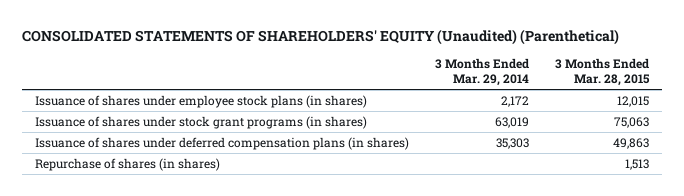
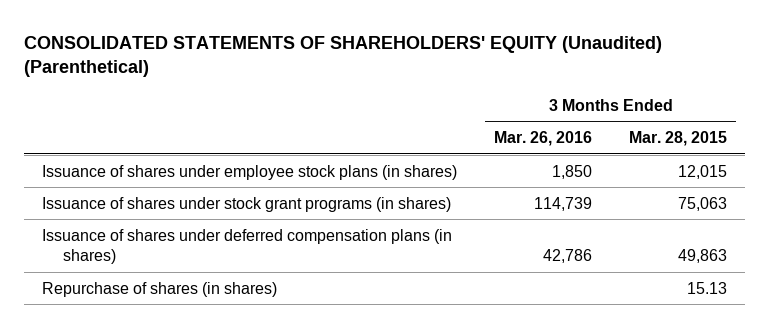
[435,57,530,86] 3 Months Ended Mar. 29, 2014 -> none
none -> [494,130,593,146] Mar. 26, 2016
[624,159,649,171] 1,513 -> [687,281,728,294] 15.13

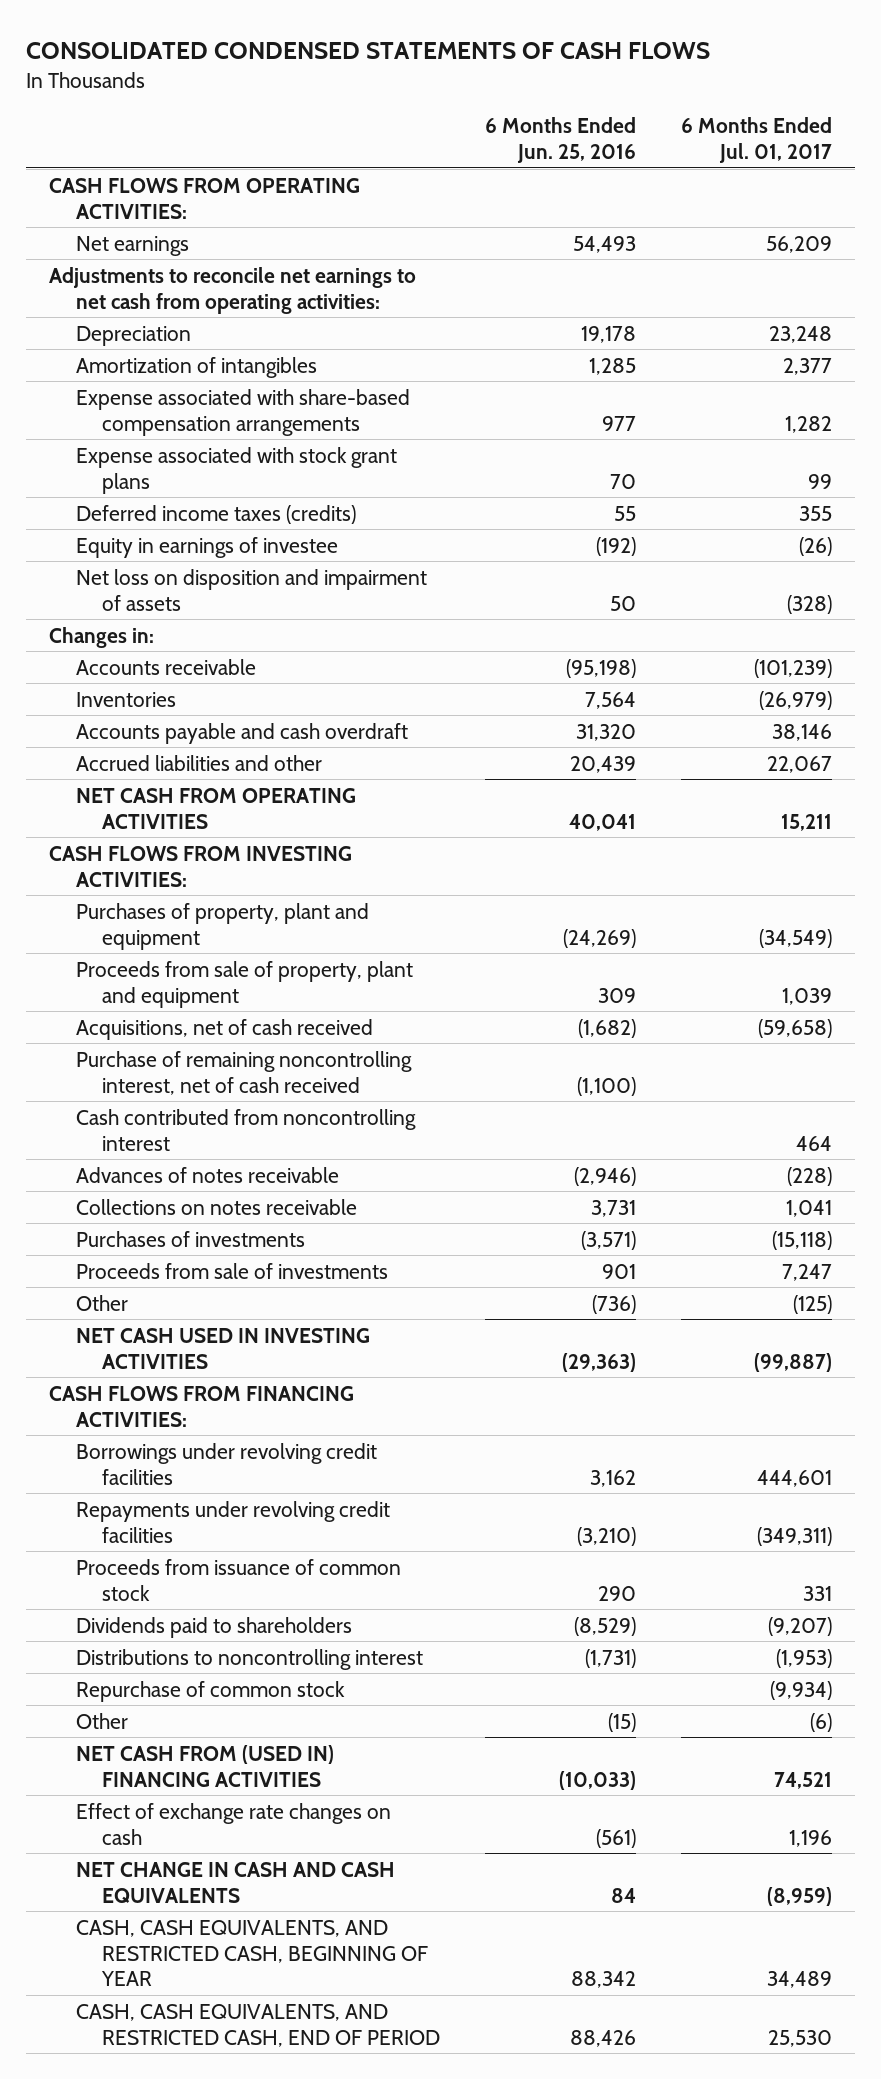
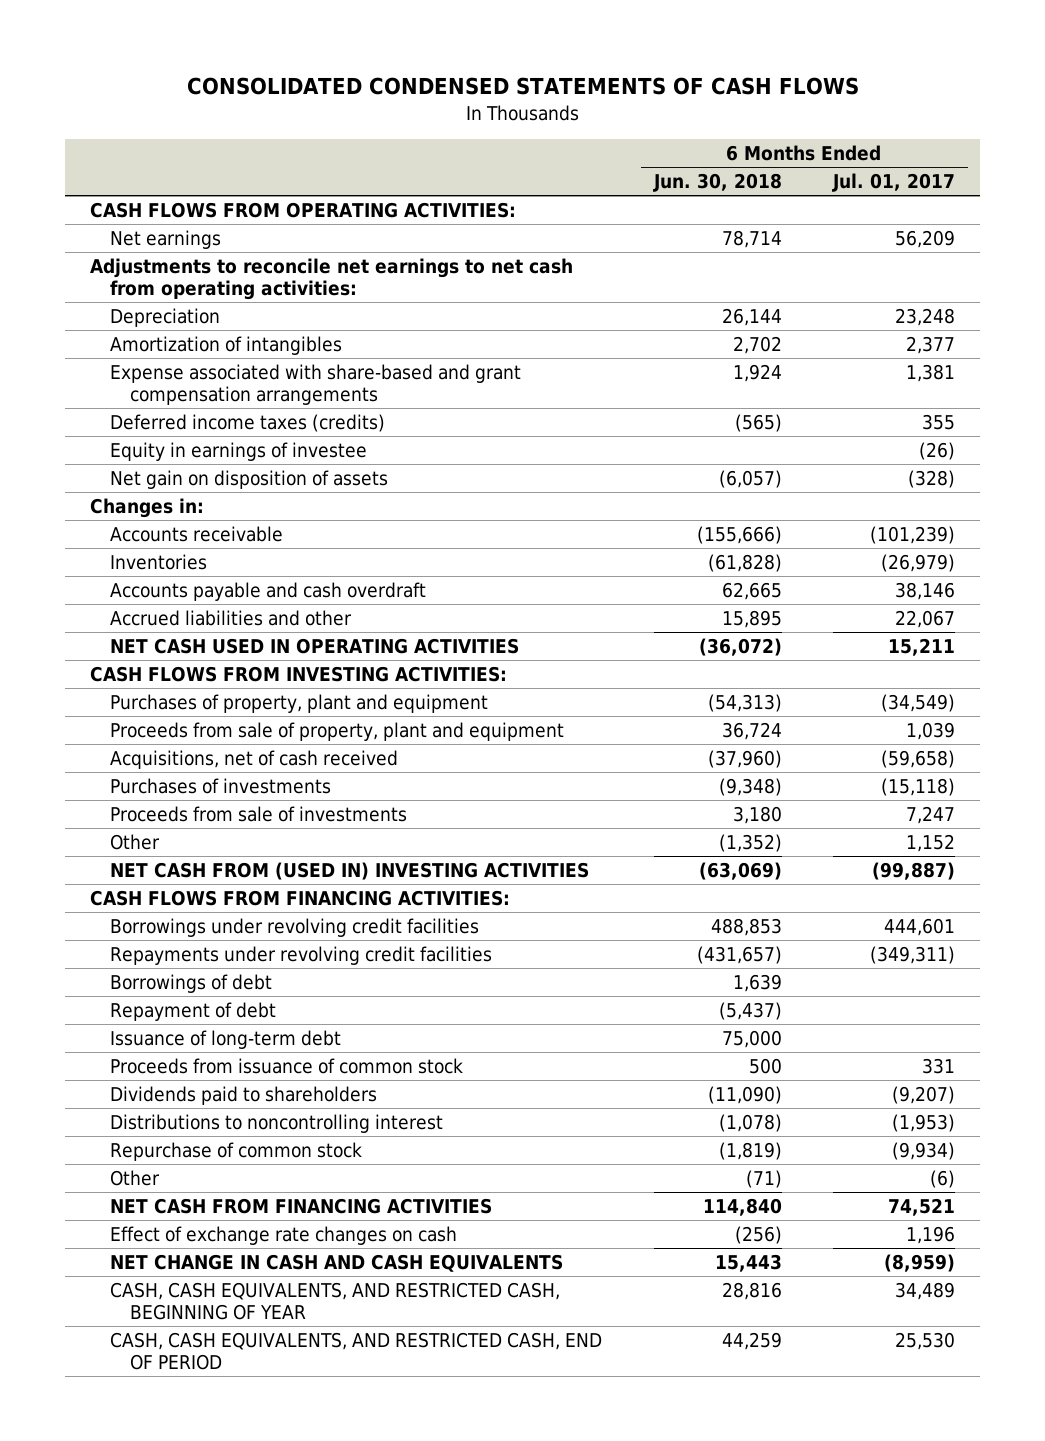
[485,117,637,163] 6 Months Ended Jun. 25, 2016 -> none
none -> [652,173,782,193] Jun. 30, 2018
[75,446,397,494] Expense associated with stock grant plans -> none
[75,388,410,436] Expense associated with share-based compensation arrangements -> [110,363,522,406] Expense associated with share-based and grant compensation arrangements
[785,415,833,433] 1,282 -> [905,363,955,382] 1,381
[75,568,427,611] Net loss on disposition and impairment of assets -> [110,469,389,489] Net gain on disposition of assets
[75,787,356,829] NET CASH FROM OPERATING ACTIVITIES -> [110,637,520,654] NET CASH USED IN OPERATING ACTIVITIES
[75,1050,412,1095] Purchase of remaining noncontrolling interest, net of cash received -> none
[75,1108,416,1151] Cash contributed from noncontrolling interest -> none
[75,1166,339,1183] Advances of notes receivable -> none
[75,1198,357,1215] Collections on notes receivable -> none
[793,1294,833,1314] (125) -> [905,833,955,852] 1,152
[75,1327,370,1369] NET CASH USED IN INVESTING ACTIVITIES -> [110,861,590,880] NET CASH FROM (USED IN) INVESTING ACTIVITIES
none -> [110,973,273,993] Borrowings of debt
none -> [110,1001,277,1021] Repayment of debt
none -> [110,1029,342,1049] Issuance of long-term debt
[75,1744,334,1787] NET CASH FROM (USED IN) FINANCING ACTIVITIES -> [110,1197,493,1214] NET CASH FROM FINANCING ACTIVITIES

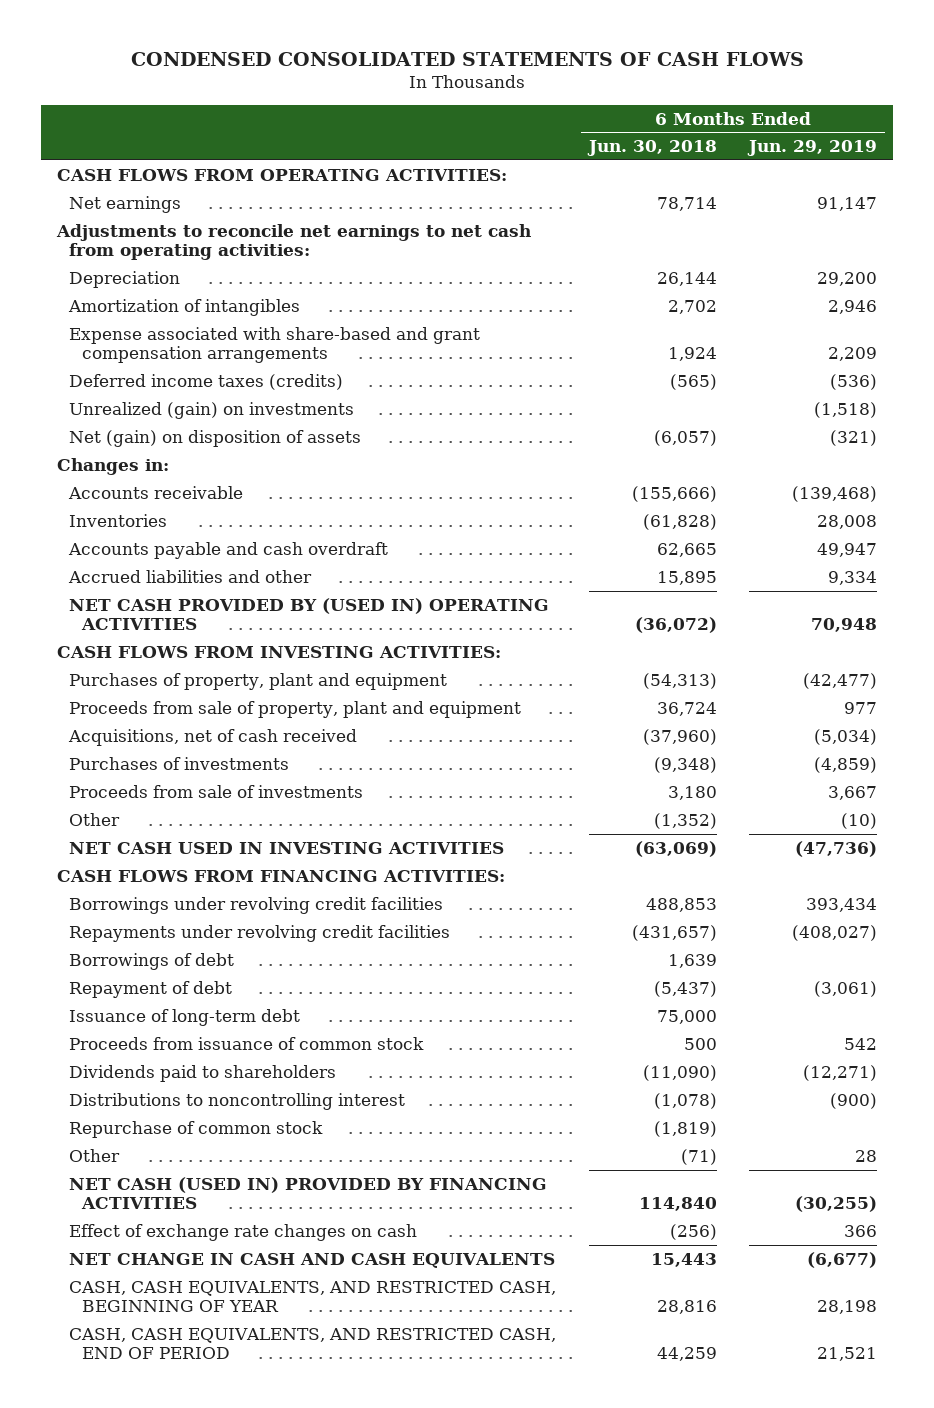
[186,77,859,96] CONSOLIDATED CONDENSED STATEMENTS OF CASH FLOWS -> [131,52,805,67] CONDENSED CONSOLIDATED STATEMENTS OF CASH FLOWS
[831,173,955,193] Jul. 01, 2017 -> none
none -> [747,140,878,157] Jun. 29, 2019
[110,441,368,461] Equity in earnings of investee -> none
none -> [69,401,355,419] Unrealized (gain) on investments
[110,469,389,489] Net gain on disposition of assets -> [69,429,362,447] Net (gain) on disposition of assets
[110,637,520,654] NET CASH USED IN OPERATING ACTIVITIES -> [69,597,550,631] NET CASH PROVIDED BY (USED IN) OPERATING ACTIVITIES
[110,861,590,880] NET CASH FROM (USED IN) INVESTING ACTIVITIES -> [69,841,505,854] NET CASH USED IN INVESTING ACTIVITIES
[110,1197,493,1214] NET CASH FROM FINANCING ACTIVITIES -> [69,1176,548,1210] NET CASH (USED IN) PROVIDED BY FINANCING ACTIVITIES

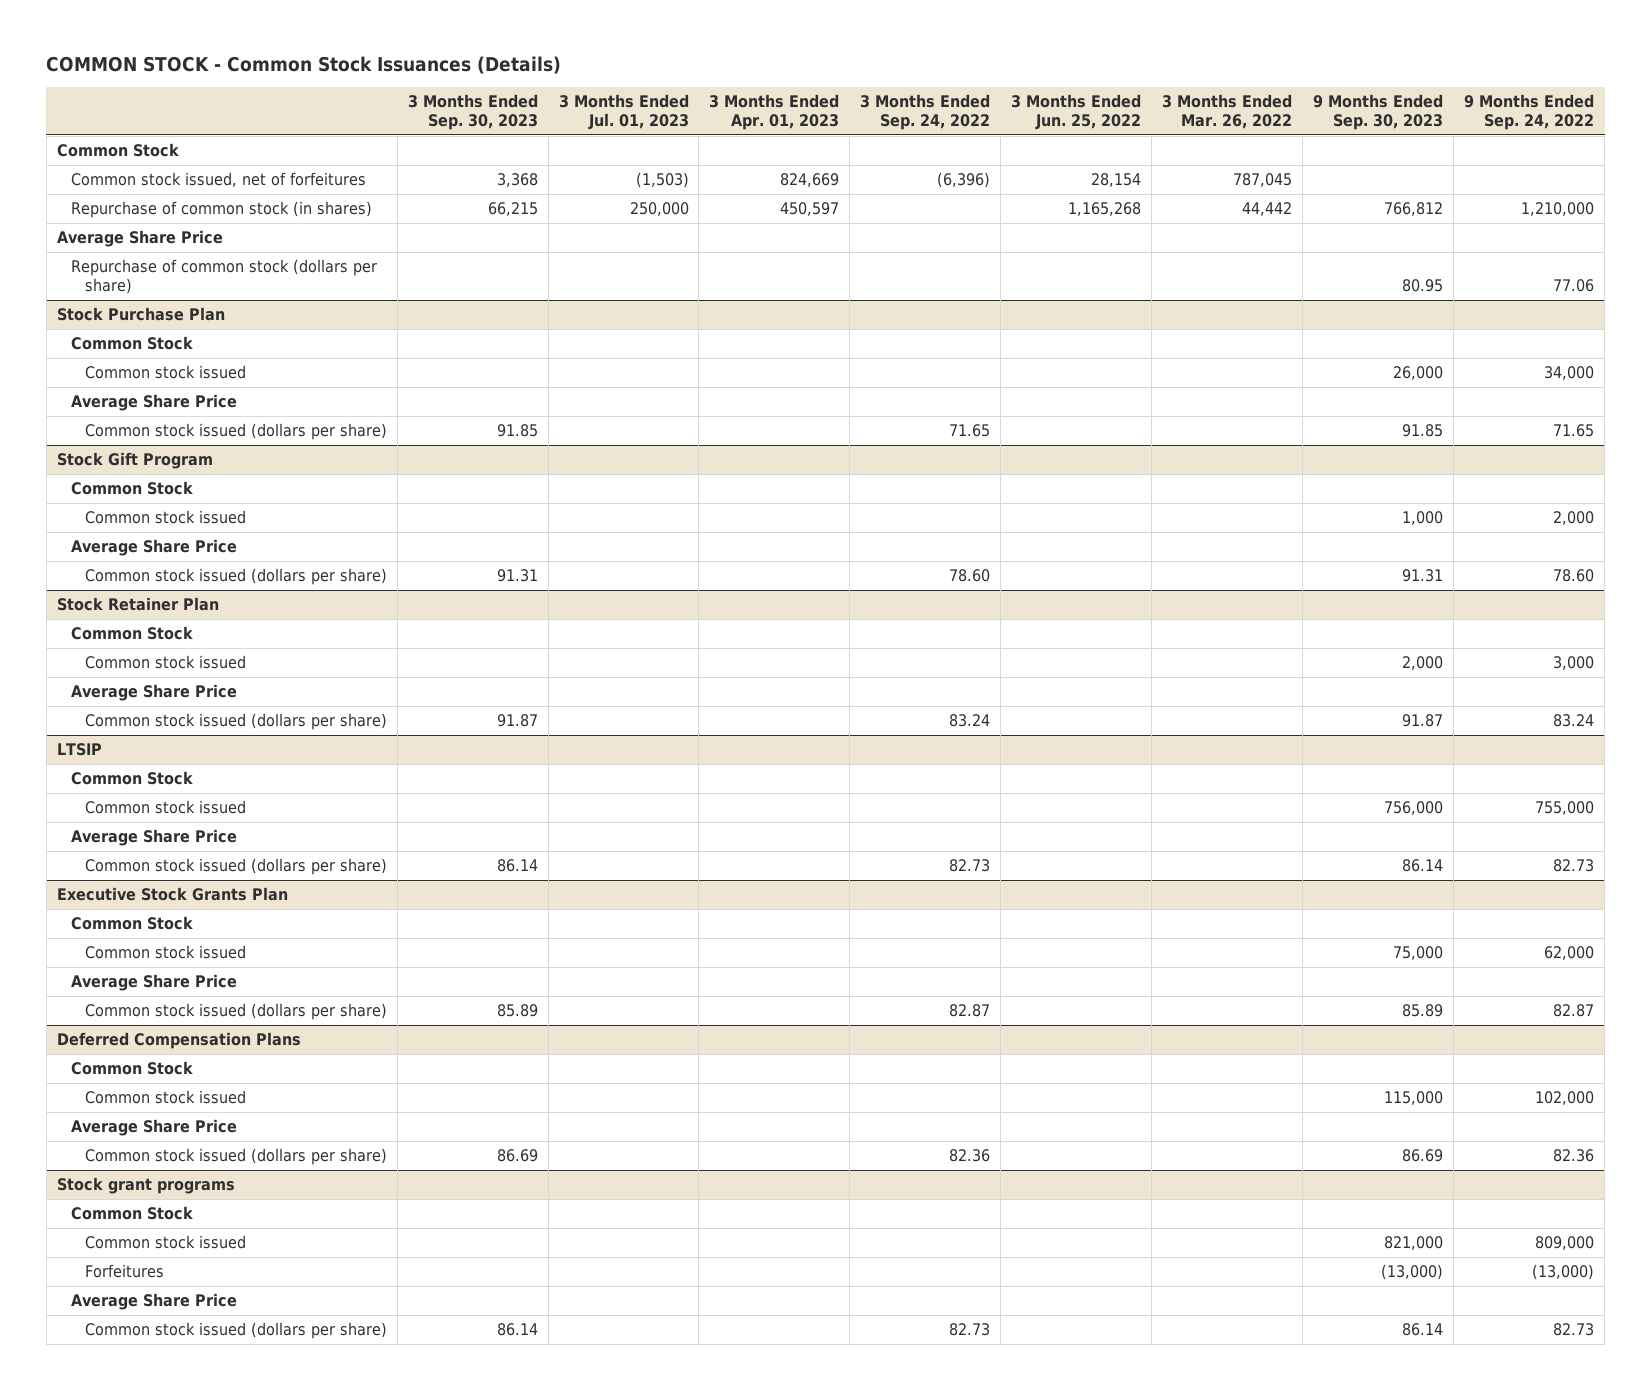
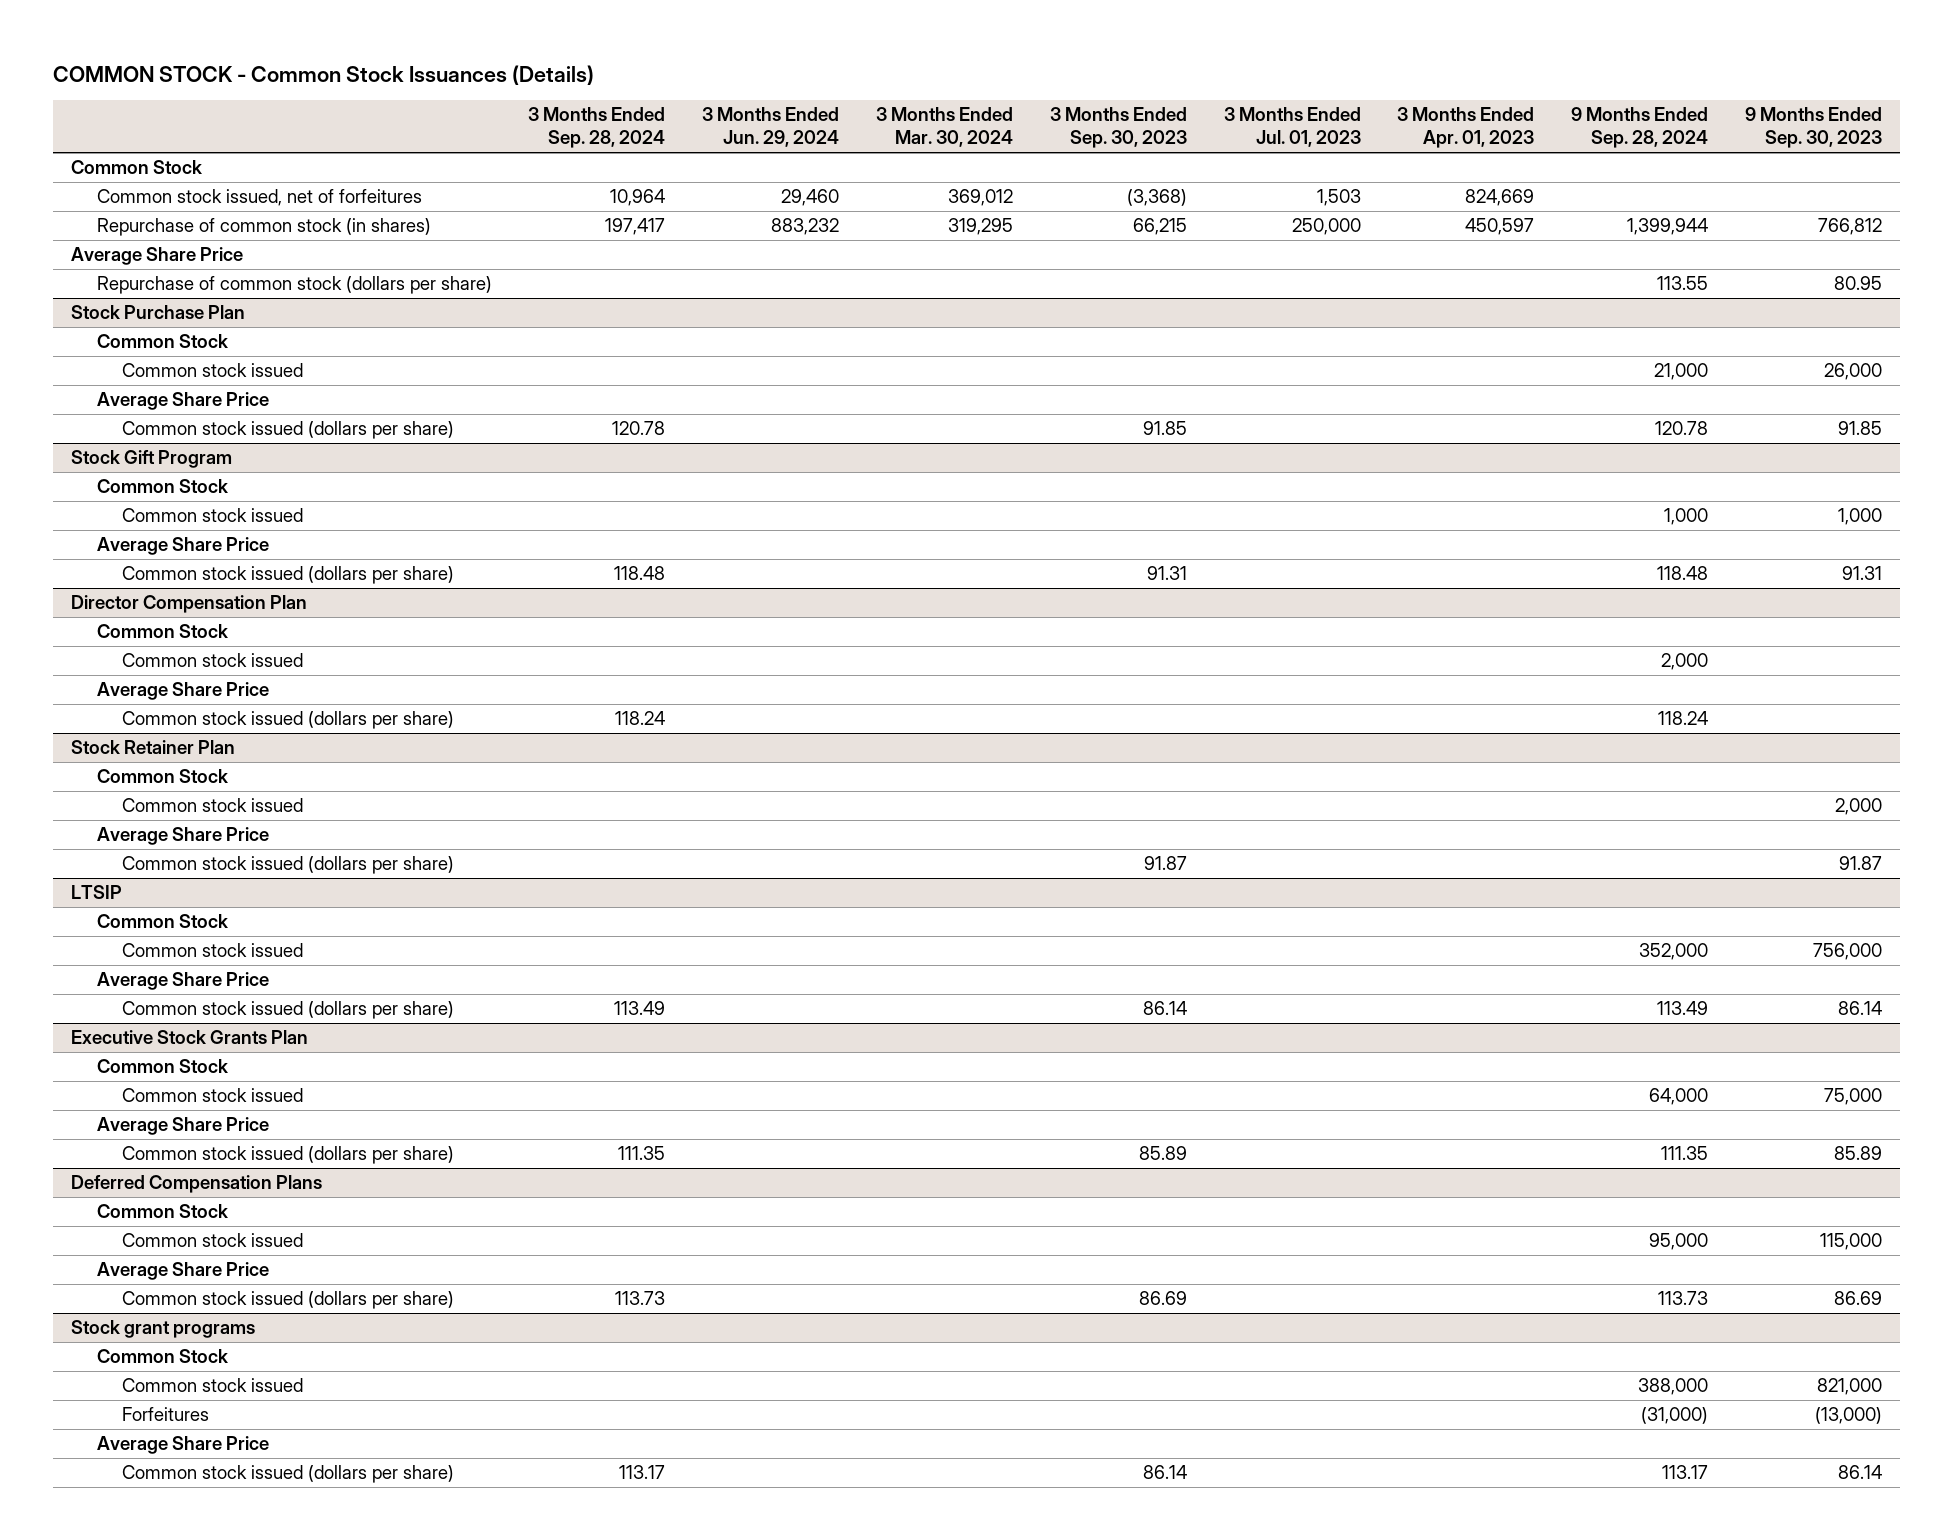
[860,94,991,131] 3 Months Ended Sep. 24, 2022 -> none
[1011,94,1142,131] 3 Months Ended Jun. 25, 2022 -> none
[1162,94,1293,130] 3 Months Ended Mar. 26, 2022 -> none
[1464,94,1595,131] 9 Months Ended Sep. 24, 2022 -> none
none -> [528,107,666,149] 3 Months Ended Sep. 28, 2024
none -> [702,107,840,148] 3 Months Ended Jun. 29, 2024
none -> [876,107,1014,148] 3 Months Ended Mar. 30, 2024
none -> [1571,107,1709,149] 9 Months Ended Sep. 28, 2024
[496,173,538,188] 3,368 -> [1126,189,1187,207] (3,368)
[635,172,689,189] (1,503) -> [1316,189,1361,207] 1,503
none -> [71,595,308,614] Director Compensation Plan
none -> [96,624,228,639] Common Stock
none -> [122,653,304,668] Common stock issued
none -> [96,682,269,701] Average Share Price
none -> [122,711,455,730] Common stock issued (dollars per share)

